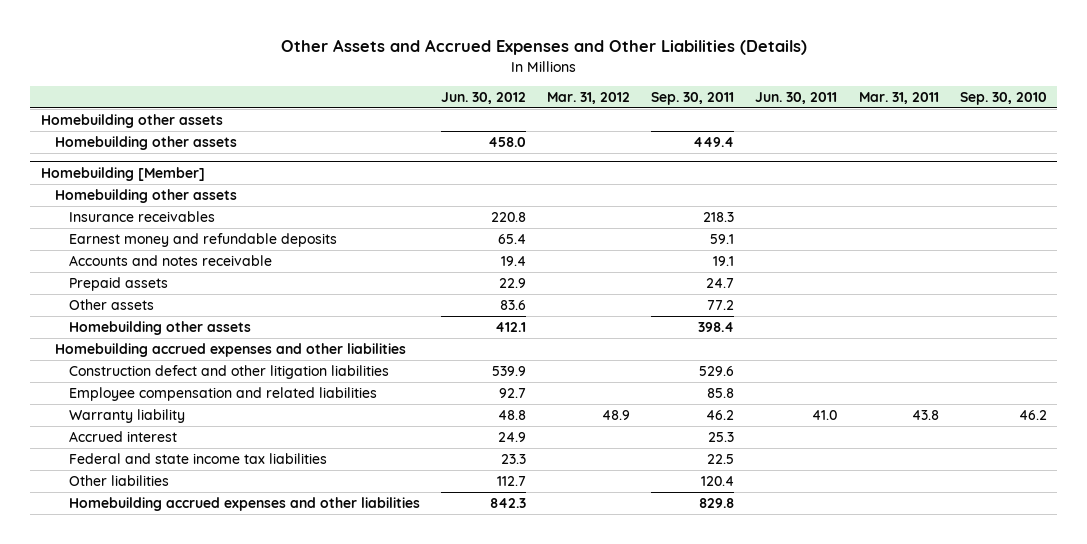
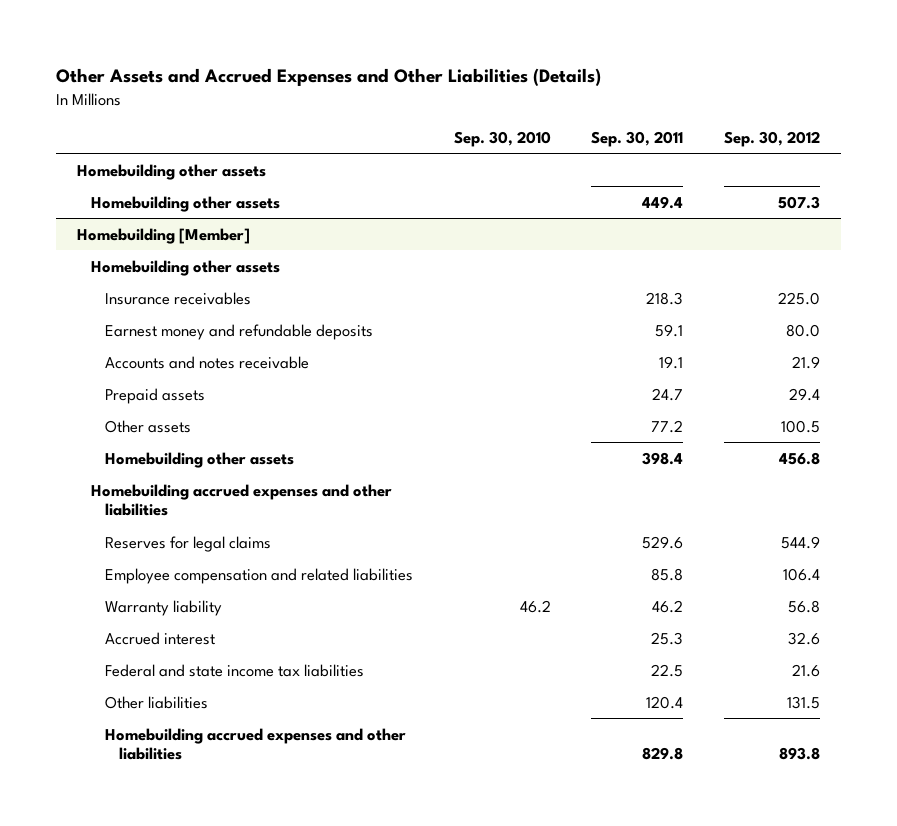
[441,91,527,104] Jun. 30, 2012 -> none
[547,91,631,104] Mar. 31, 2012 -> none
[755,91,838,104] Jun. 30, 2011 -> none
[858,91,939,104] Mar. 31, 2011 -> none
none -> [724,130,821,147] Sep. 30, 2012
[69,365,390,380] Construction defect and other litigation liabilities -> [105,535,272,552] Reserves for legal claims

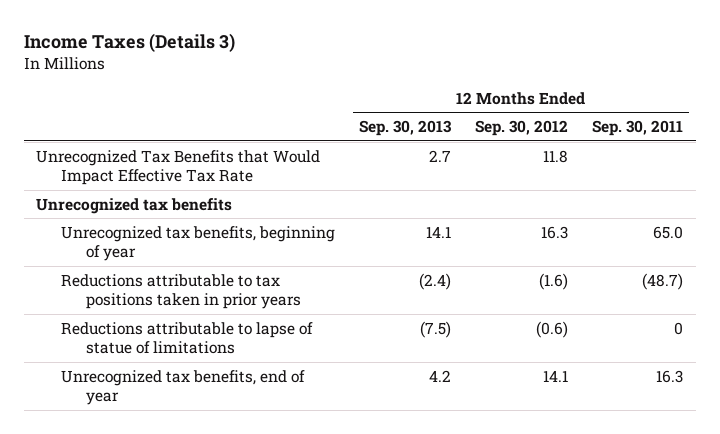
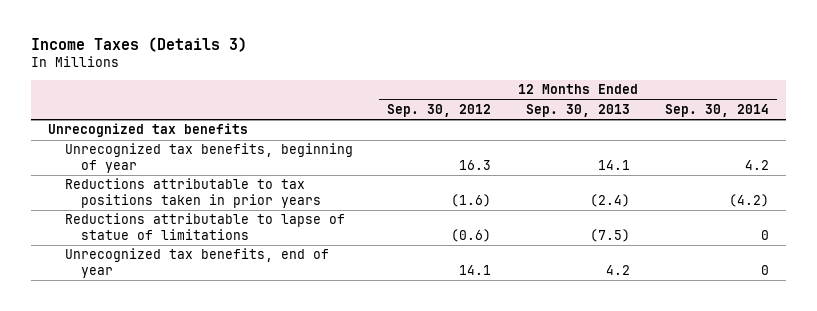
[592,120,684,137] Sep. 30, 2011 -> none
none -> [664,104,769,118] Sep. 30, 2014
[36,149,321,186] Unrecognized Tax Benefits that Would Impact Effective Tax Rate -> none

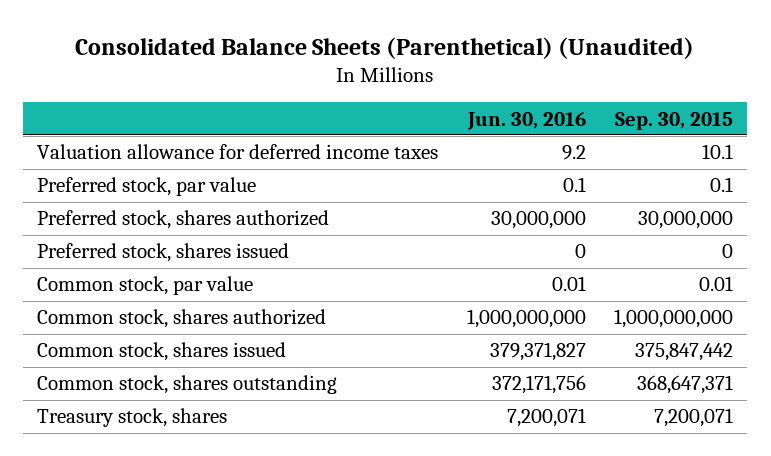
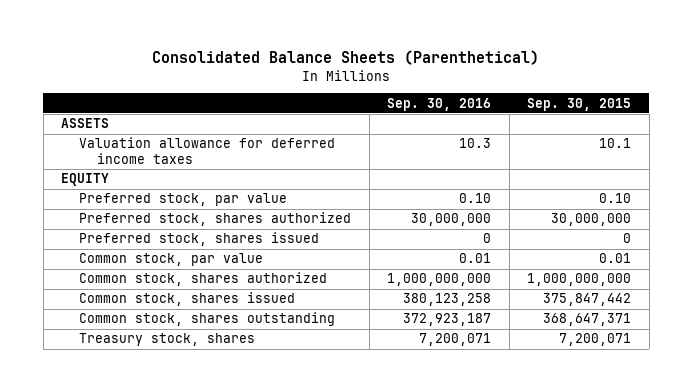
[75,36,695,59] Consolidated Balance Sheets (Parenthetical) (Unaudited) -> [152,50,540,66] Consolidated Balance Sheets (Parenthetical)
[466,111,586,130] Jun. 30, 2016 -> none
none -> [387,97,492,111] Sep. 30, 2016
none -> [61,118,110,129] ASSETS
none -> [61,173,110,187] EQUITY
[710,177,734,193] 0.1 -> [599,193,632,204] 0.10

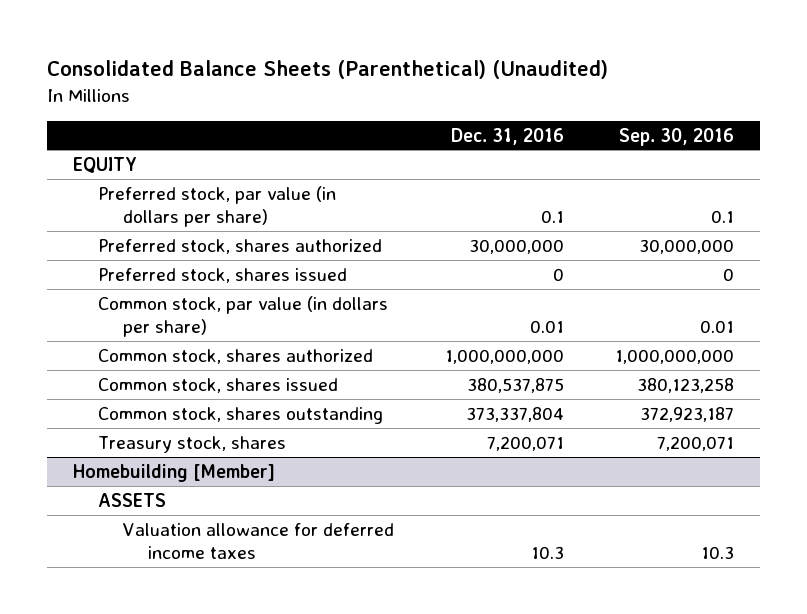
[152,50,540,66] Consolidated Balance Sheets (Parenthetical) -> [47,60,609,80] Consolidated Balance Sheets (Parenthetical) (Unaudited)
[527,97,632,111] Sep. 30, 2015 -> none
none -> [451,127,565,145] Dec. 31, 2016
[61,118,110,129] ASSETS -> none
[79,137,336,165] Valuation allowance for deferred income taxes -> none
[79,193,288,207] Preferred stock, par value -> [97,185,336,227] Preferred stock, par value (in dollars per share)
[459,193,492,204] 0.10 -> [711,209,735,223] 0.1
[79,253,264,267] Common stock, par value -> [97,295,388,337] Common stock, par value (in dollars per share)
none -> [72,463,275,482] Homebuilding [Member]
none -> [97,492,166,507] ASSETS
none -> [122,522,394,559] Valuation allowance for deferred income taxes

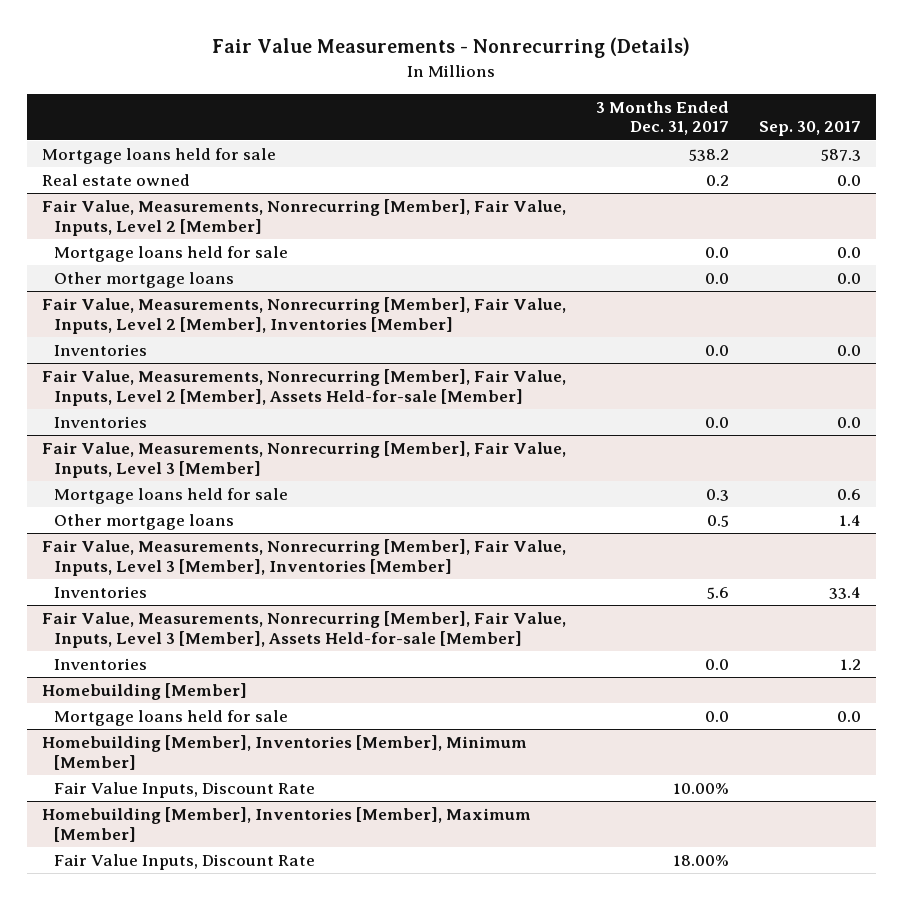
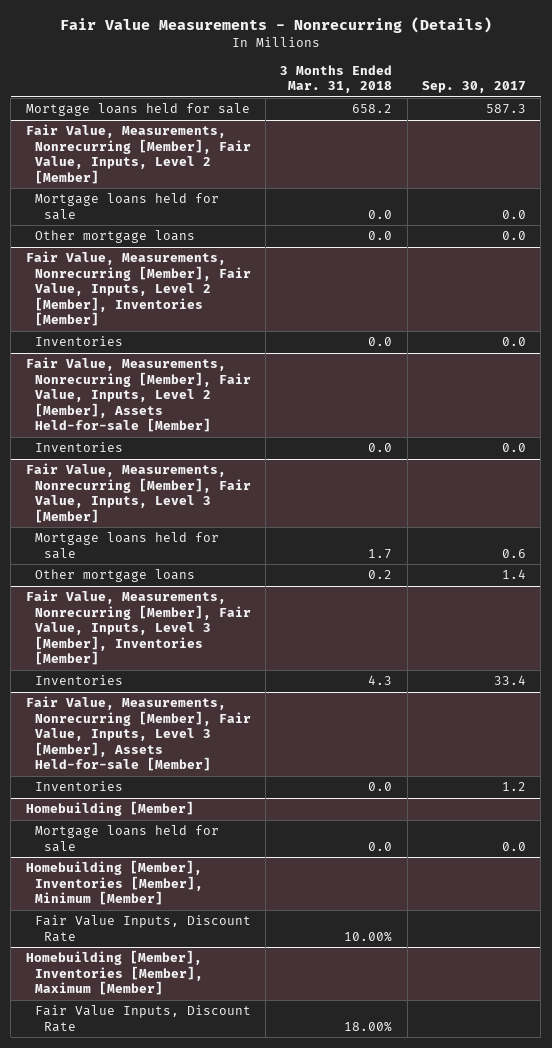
[595,100,729,136] 3 Months Ended Dec. 31, 2017 -> none
none -> [280,64,393,94] 3 Months Ended Mar. 31, 2018
[41,173,190,186] Real estate owned -> none

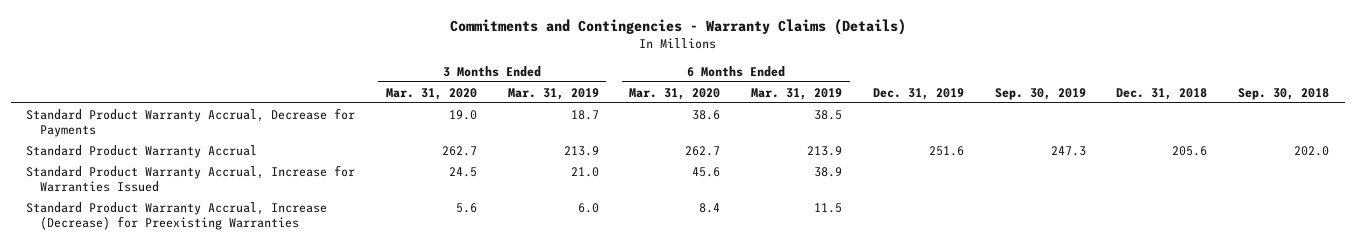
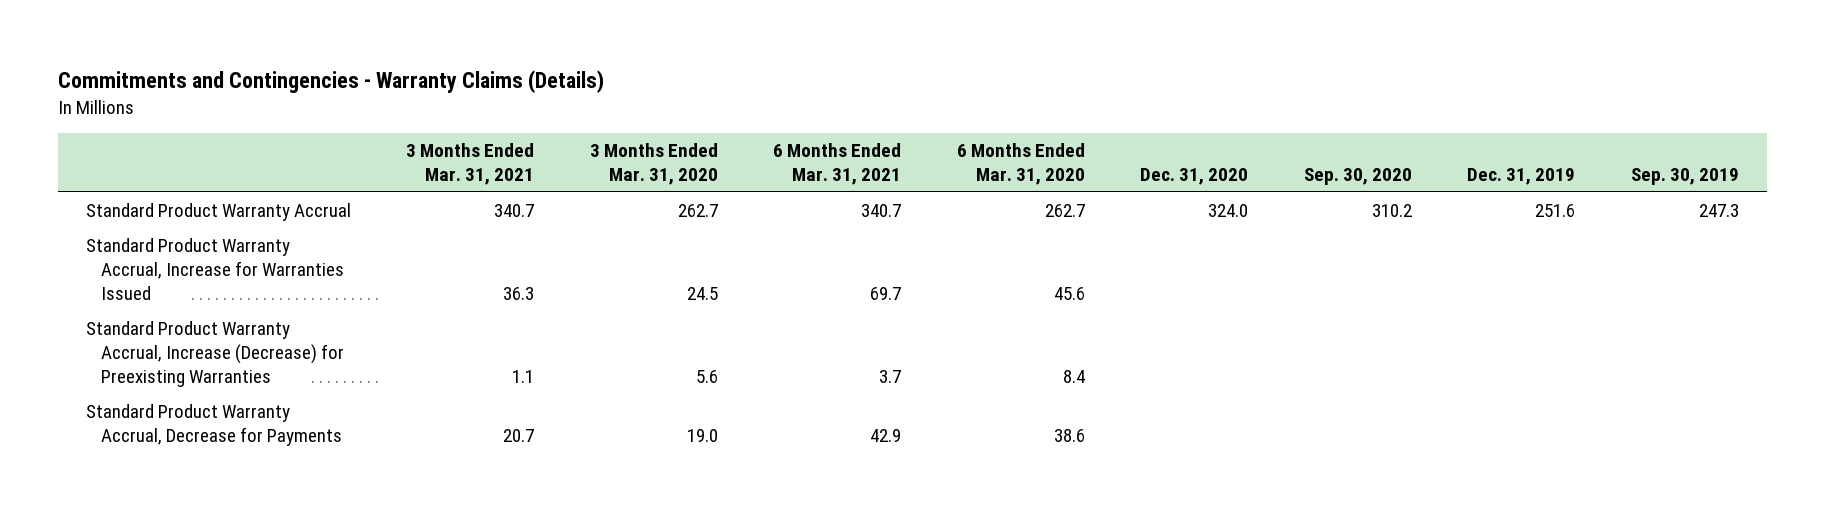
[507,87,599,100] Mar. 31, 2019 -> none
[751,87,843,100] Mar. 31, 2019 -> none
[1116,87,1208,100] Dec. 31, 2018 -> none
[1238,87,1330,100] Sep. 30, 2018 -> none
none -> [406,143,535,185] 3 Months Ended Mar. 31, 2021
none -> [773,143,902,185] 6 Months Ended Mar. 31, 2021
none -> [1140,167,1249,185] Dec. 31, 2020
none -> [1303,167,1412,185] Sep. 30, 2020
[26,107,356,138] Standard Product Warranty Accrual, Decrease for Payments -> [85,404,342,447] Standard Product Warranty Accrual, Decrease for Payments

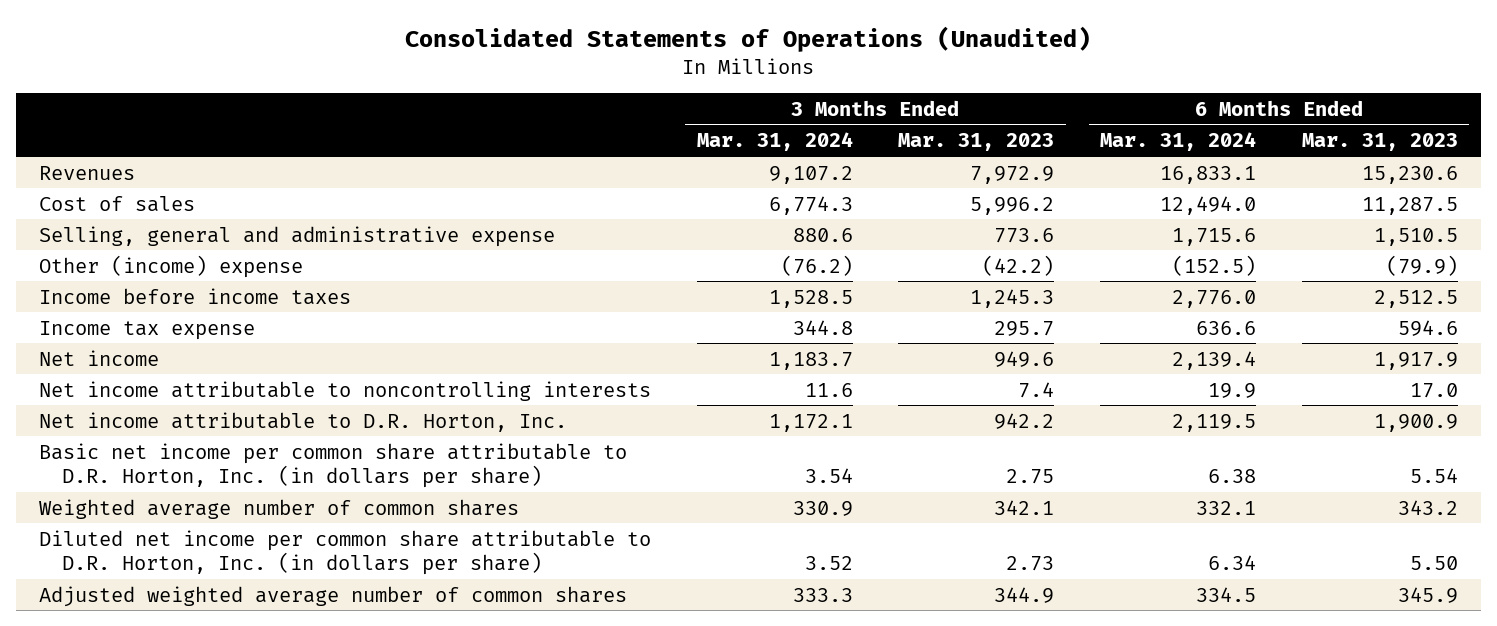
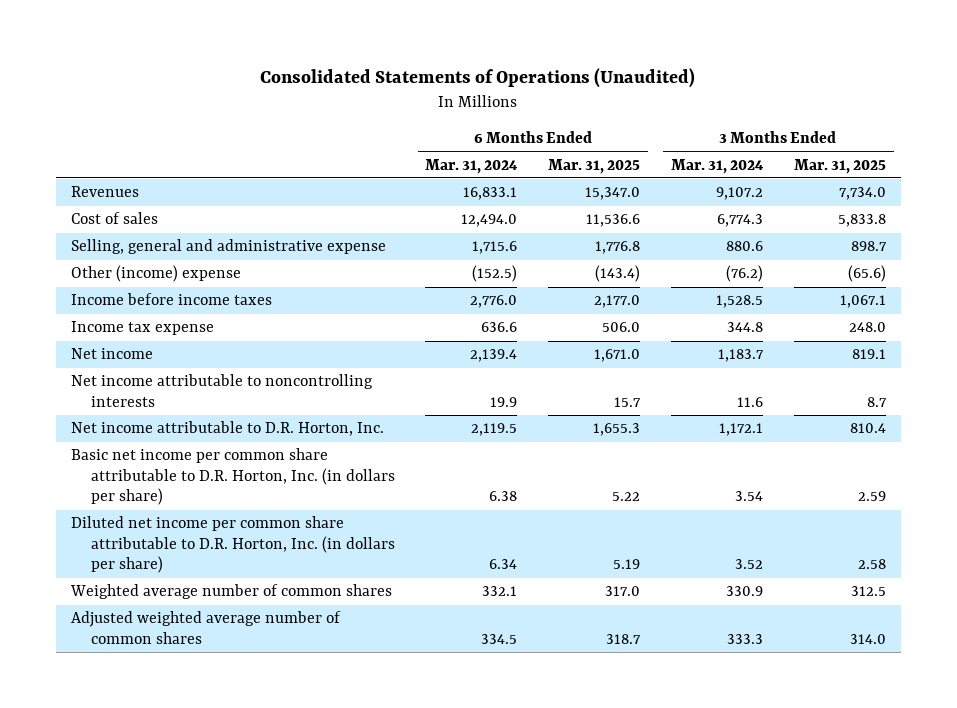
[898,133,1055,152] Mar. 31, 2023 -> none
[1301,133,1458,152] Mar. 31, 2023 -> none
none -> [548,158,641,174] Mar. 31, 2025
none -> [793,158,886,174] Mar. 31, 2025
[38,498,519,519] Weighted average number of common shares -> [70,584,393,600] Weighted average number of common shares

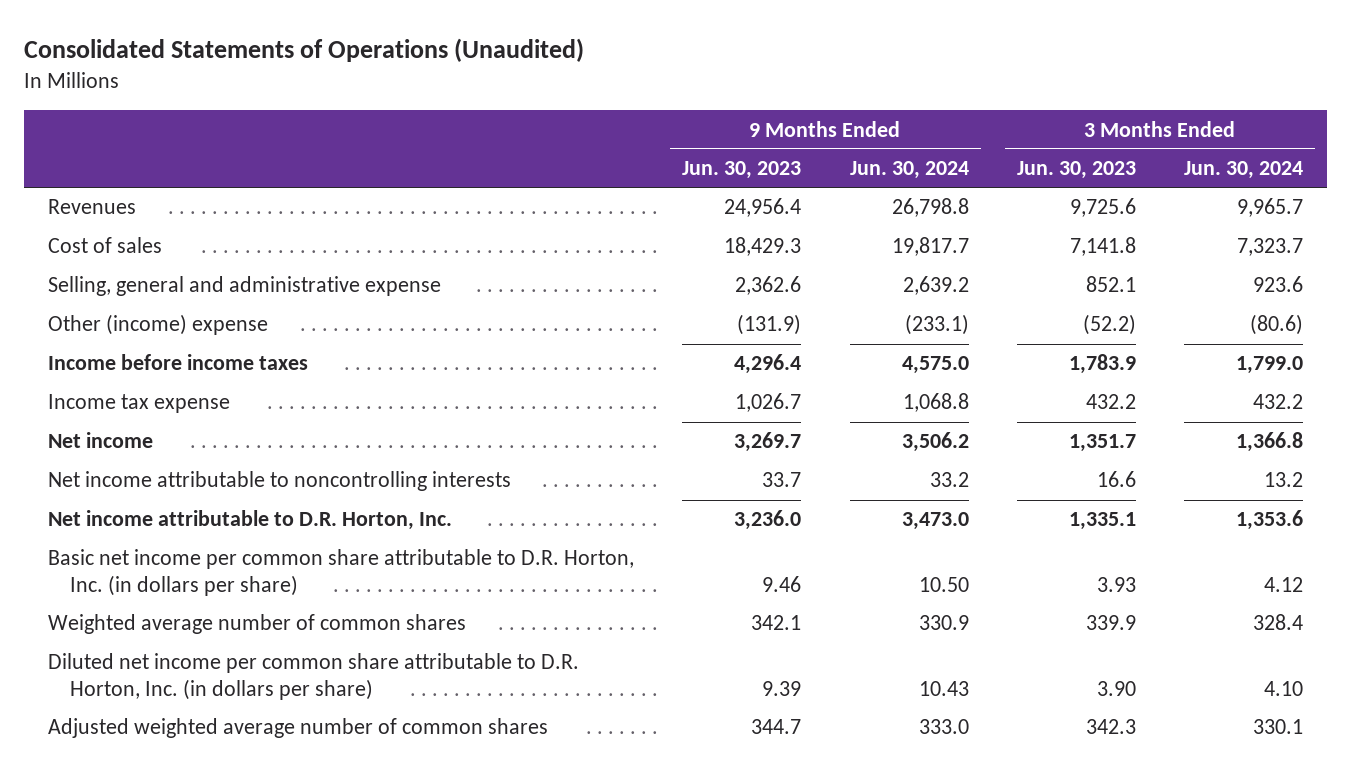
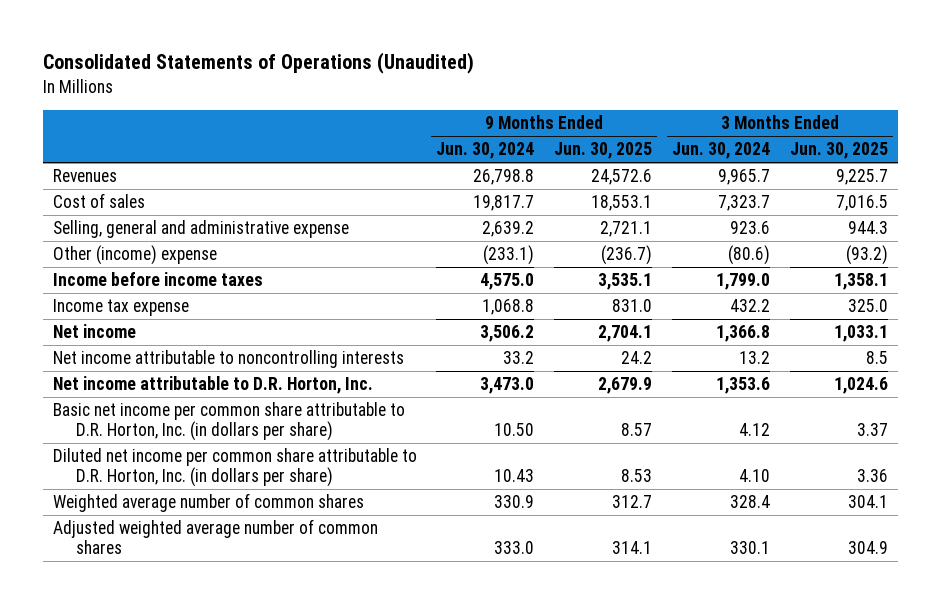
[682,161,802,180] Jun. 30, 2023 -> none
[1016,161,1136,180] Jun. 30, 2023 -> none
none -> [554,142,653,160] Jun. 30, 2025
none -> [790,142,889,160] Jun. 30, 2025
[47,614,466,635] Weighted average number of common shares -> [52,493,364,513] Weighted average number of common shares

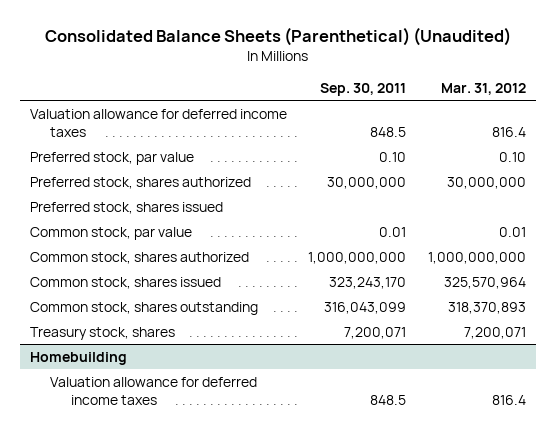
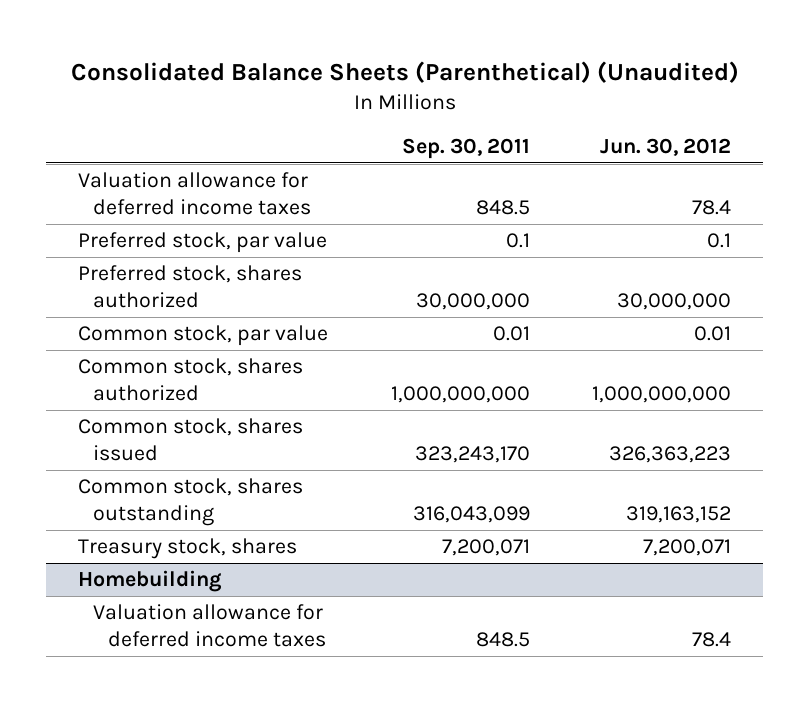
[440,82,526,95] Mar. 31, 2012 -> none
none -> [600,138,732,157] Jun. 30, 2012
[379,151,407,162] 0.10 -> [505,233,530,249] 0.1
[30,201,224,214] Preferred stock, shares issued -> none

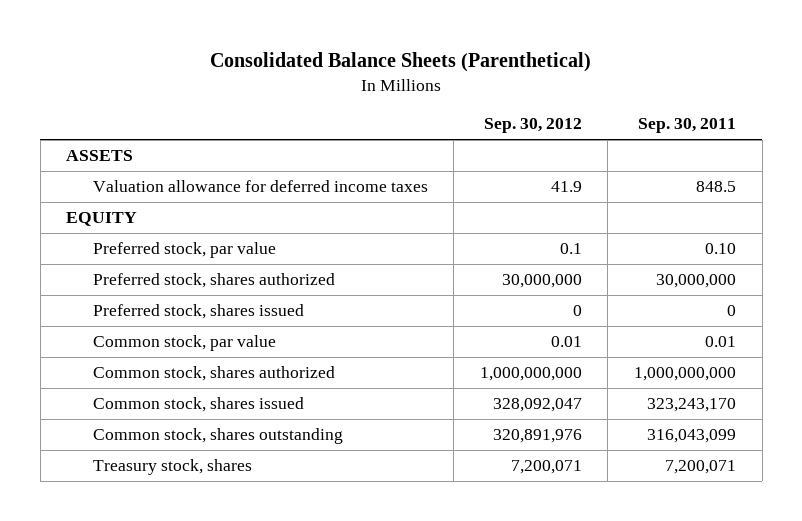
[70,60,739,83] Consolidated Balance Sheets (Parenthetical) (Unaudited) -> [210,52,592,73] Consolidated Balance Sheets (Parenthetical)
[600,138,732,157] Jun. 30, 2012 -> none
none -> [483,118,582,134] Sep. 30, 2012
none -> [66,150,134,162] ASSETS
none -> [66,212,138,227] EQUITY
[505,233,530,249] 0.1 -> [705,243,737,255] 0.10
none -> [92,304,304,320] Preferred stock, shares issued
[77,570,222,593] Homebuilding -> none
[92,604,327,648] Valuation allowance for deferred income taxes -> none

